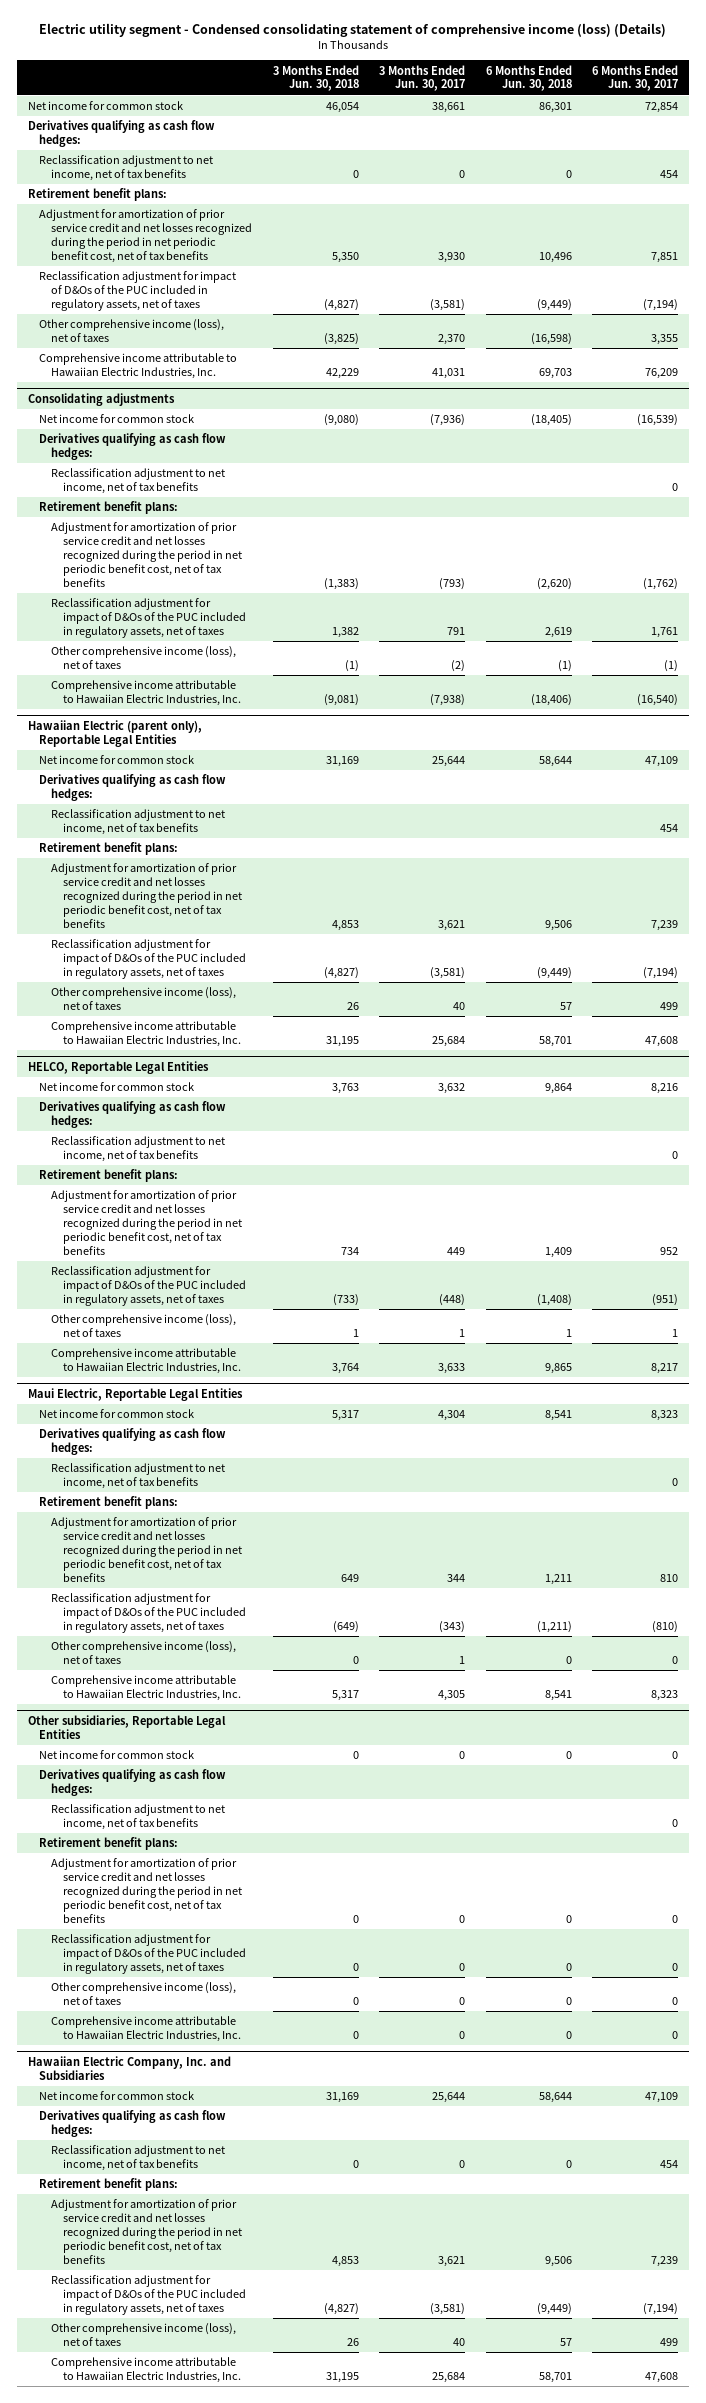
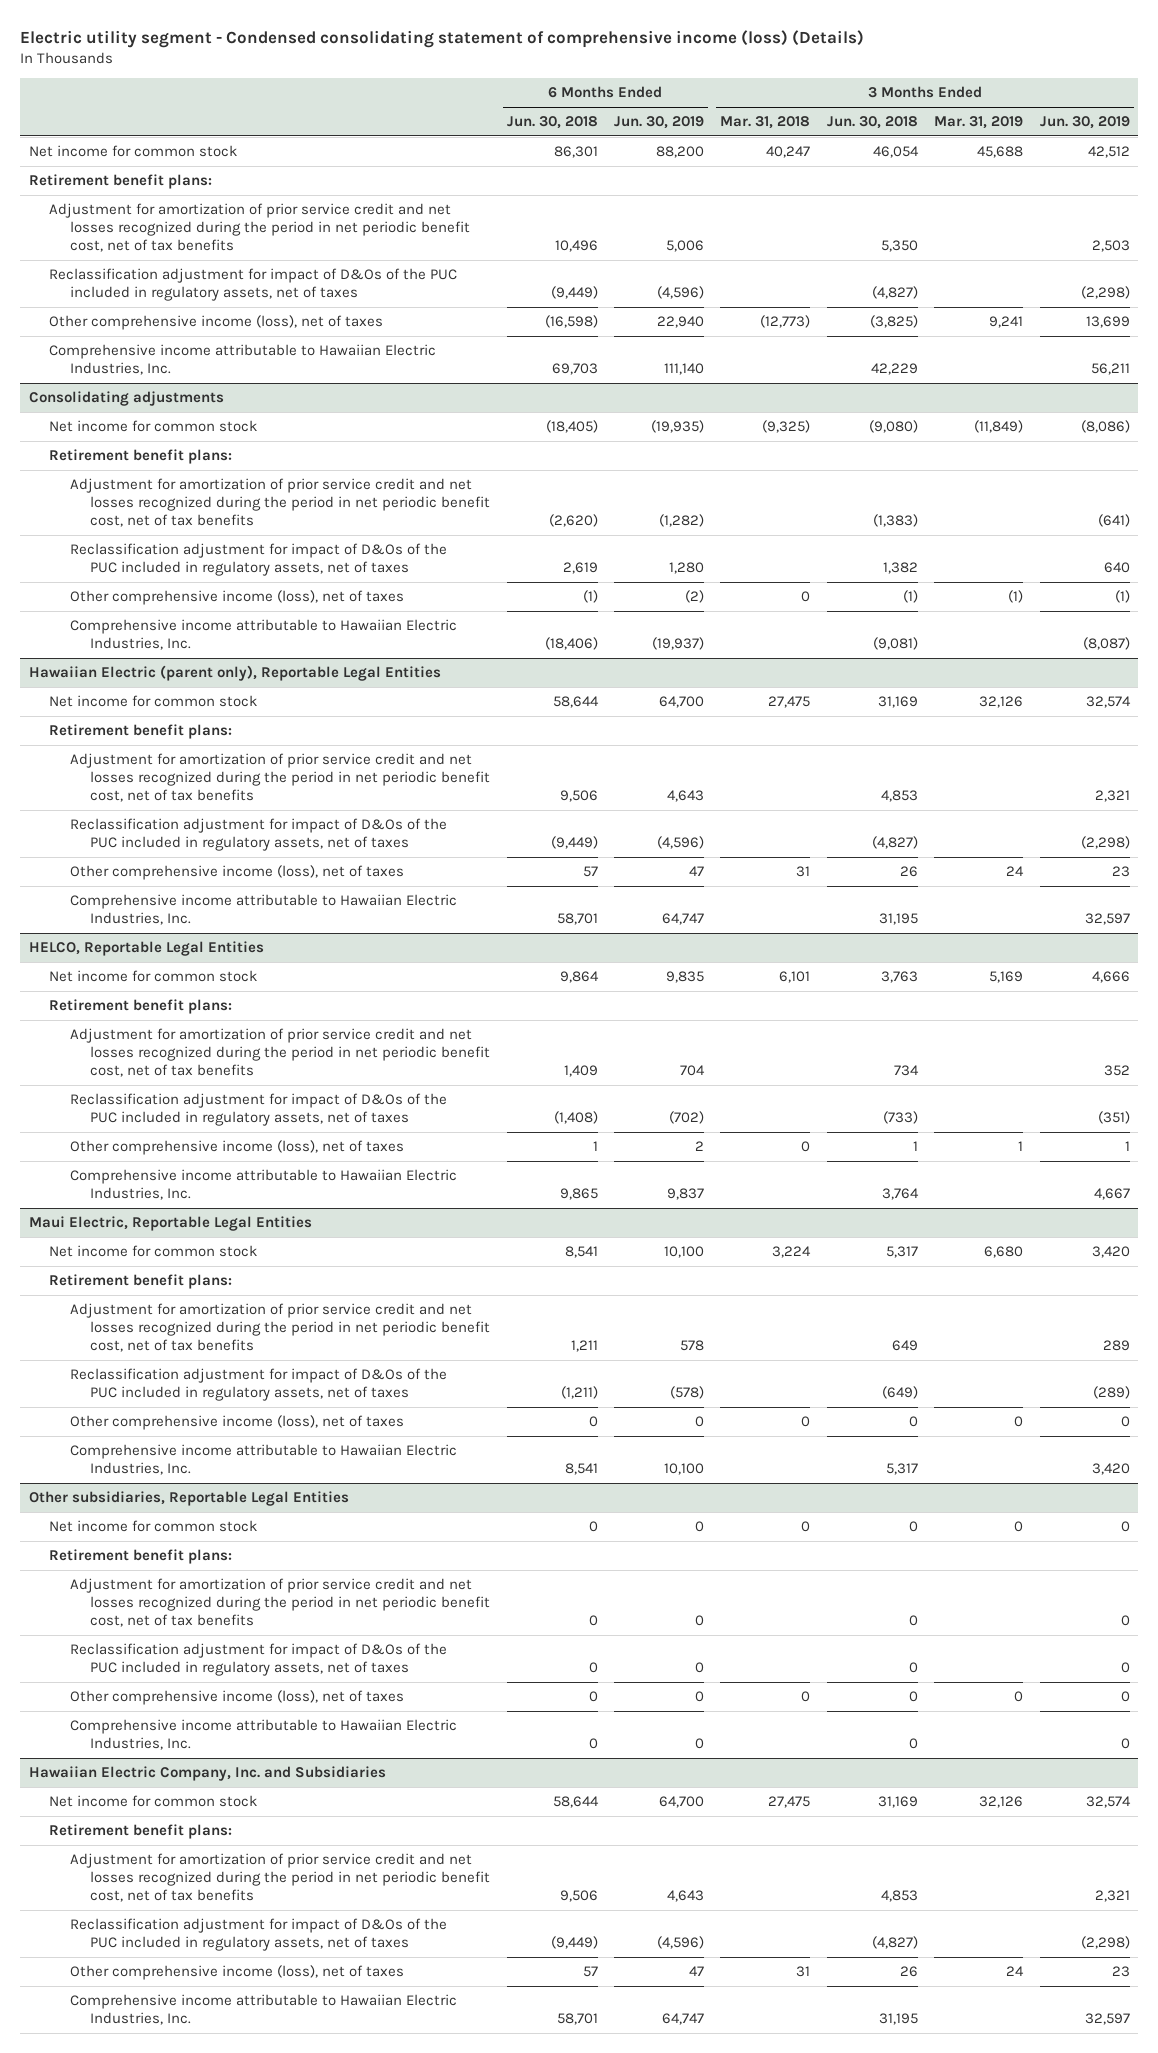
[379,64,466,92] 3 Months Ended Jun. 30, 2017 -> none
[592,64,679,92] 6 Months Ended Jun. 30, 2017 -> none
none -> [614,116,705,130] Jun. 30, 2019
none -> [720,116,811,130] Mar. 31, 2018
none -> [934,116,1024,130] Mar. 31, 2019
none -> [1039,116,1130,130] Jun. 30, 2019
[27,120,215,148] Derivatives qualifying as cash flow hedges: -> none
[39,155,214,182] Reclassification adjustment to net income, net of tax benefits -> none
[39,433,227,461] Derivatives qualifying as cash flow hedges: -> none
[51,468,226,495] Reclassification adjustment to net income, net of tax benefits -> none
[39,774,227,802] Derivatives qualifying as cash flow hedges: -> none
[51,809,226,836] Reclassification adjustment to net income, net of tax benefits -> none
[39,1101,227,1129] Derivatives qualifying as cash flow hedges: -> none
[51,1136,226,1163] Reclassification adjustment to net income, net of tax benefits -> none
[39,1428,227,1456] Derivatives qualifying as cash flow hedges: -> none
[51,1463,226,1490] Reclassification adjustment to net income, net of tax benefits -> none
[39,1769,227,1797] Derivatives qualifying as cash flow hedges: -> none
[51,1804,226,1831] Reclassification adjustment to net income, net of tax benefits -> none
[39,2110,227,2138] Derivatives qualifying as cash flow hedges: -> none
[51,2145,226,2172] Reclassification adjustment to net income, net of tax benefits -> none

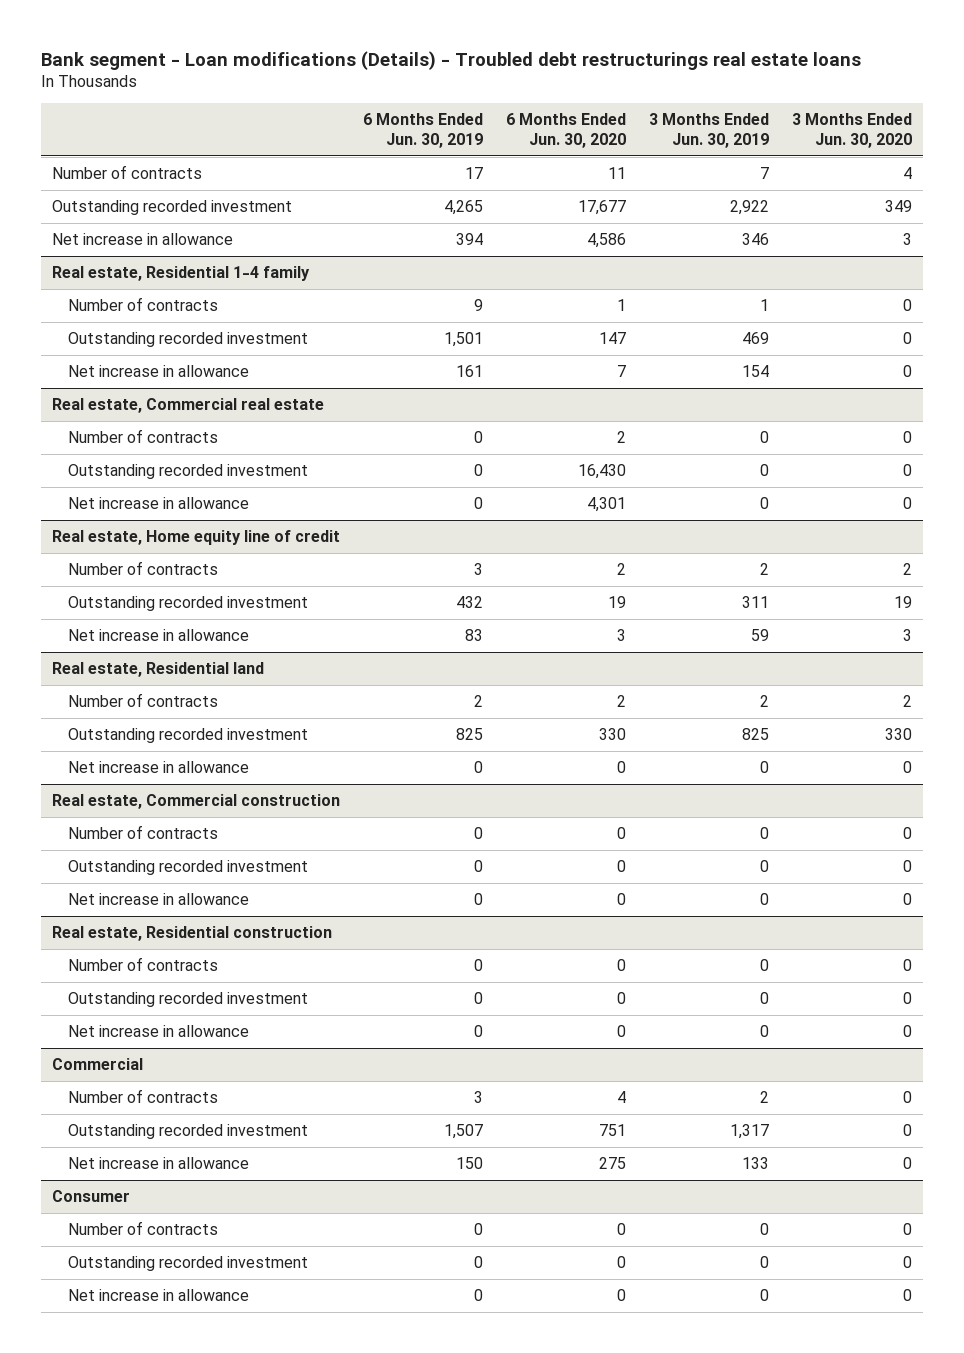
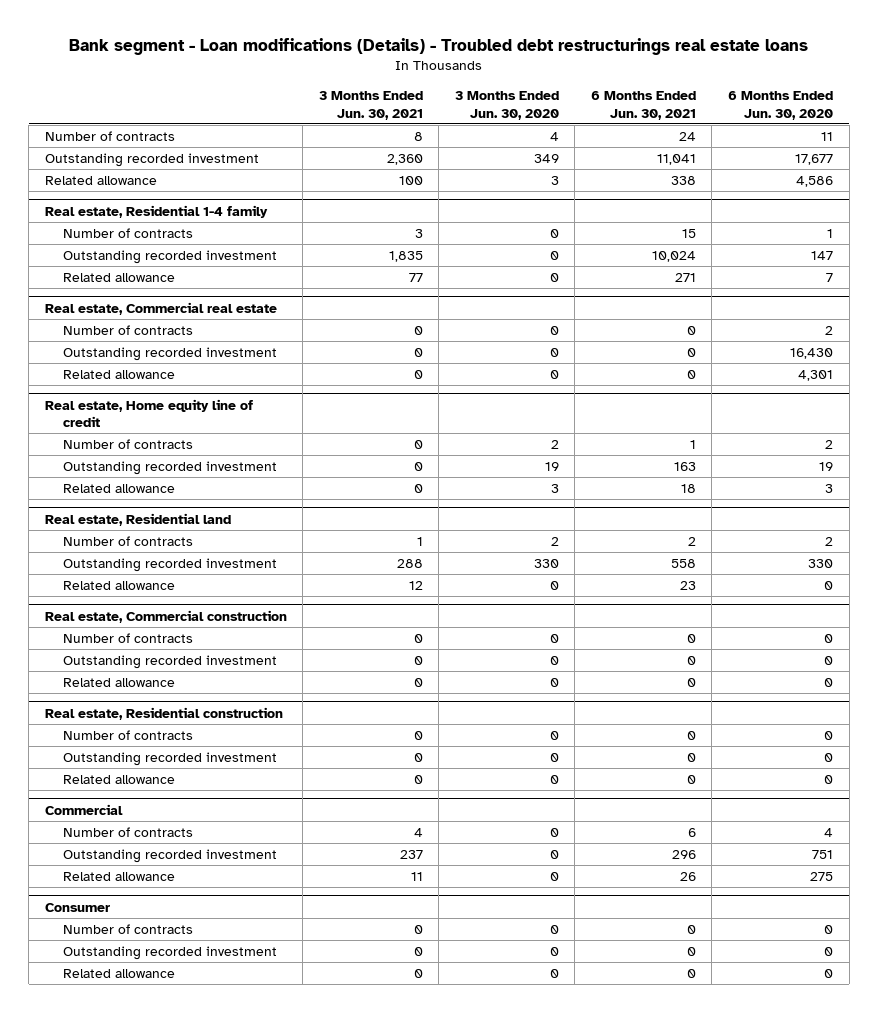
[363,112,484,148] 6 Months Ended Jun. 30, 2019 -> none
[648,112,769,148] 3 Months Ended Jun. 30, 2019 -> none
none -> [318,90,423,120] 3 Months Ended Jun. 30, 2021
none -> [590,90,696,120] 6 Months Ended Jun. 30, 2021
[52,232,234,245] Net increase in allowance -> [44,175,157,185] Related allowance
[67,364,249,377] Net increase in allowance -> [63,272,176,282] Related allowance
[67,496,249,509] Net increase in allowance -> [63,369,176,379] Related allowance
[67,628,249,641] Net increase in allowance -> [63,483,176,493] Related allowance
[67,760,249,773] Net increase in allowance -> [63,580,176,590] Related allowance
[67,892,249,905] Net increase in allowance -> [63,677,176,687] Related allowance
[67,1024,249,1037] Net increase in allowance -> [63,774,176,784] Related allowance
[67,1156,249,1169] Net increase in allowance -> [63,871,176,881] Related allowance
[67,1288,249,1301] Net increase in allowance -> [63,968,176,978] Related allowance

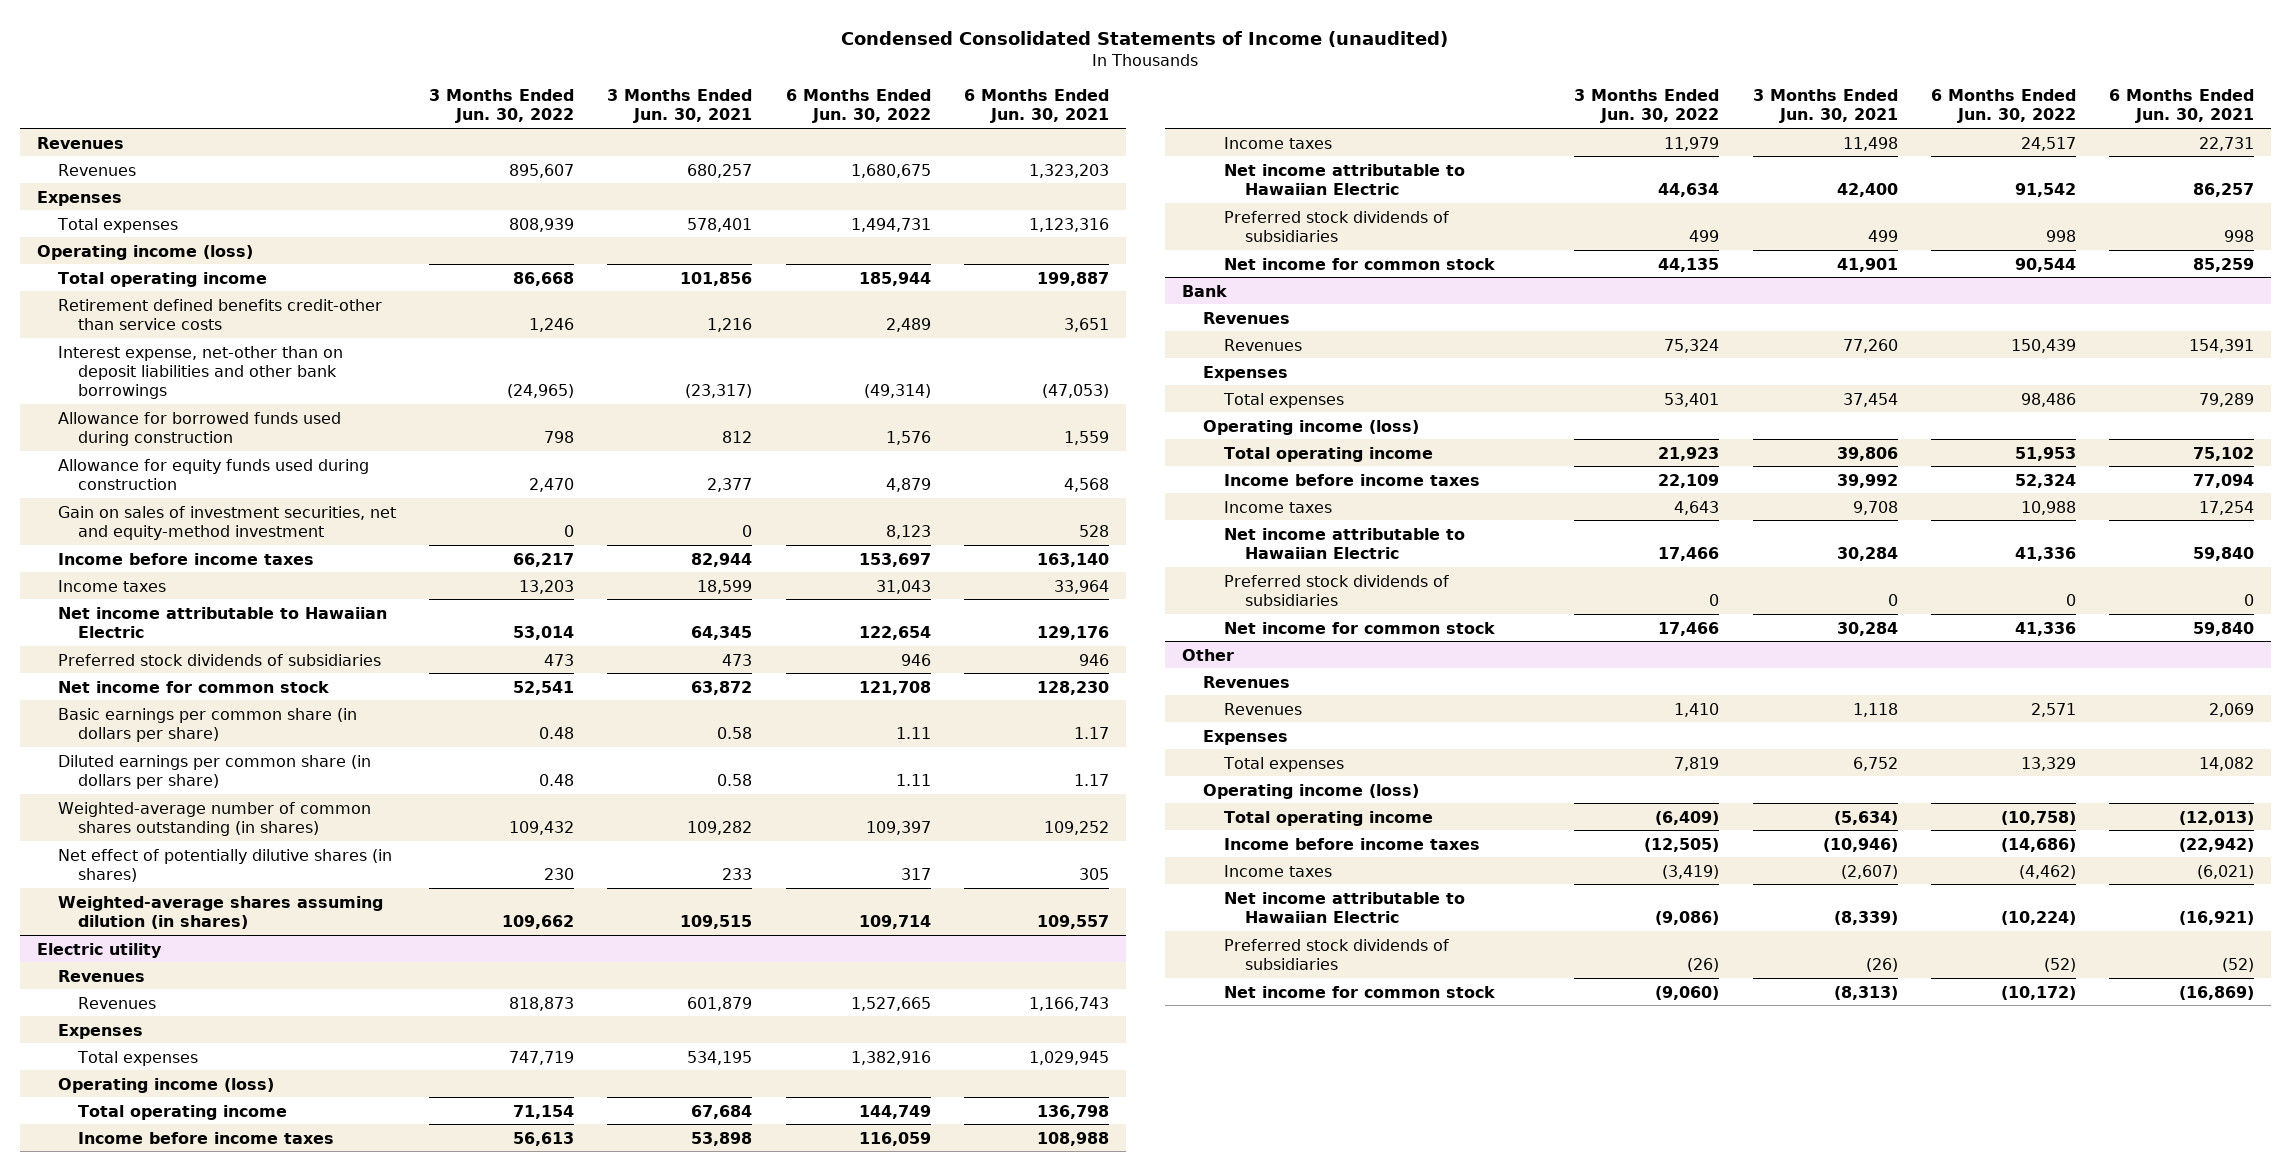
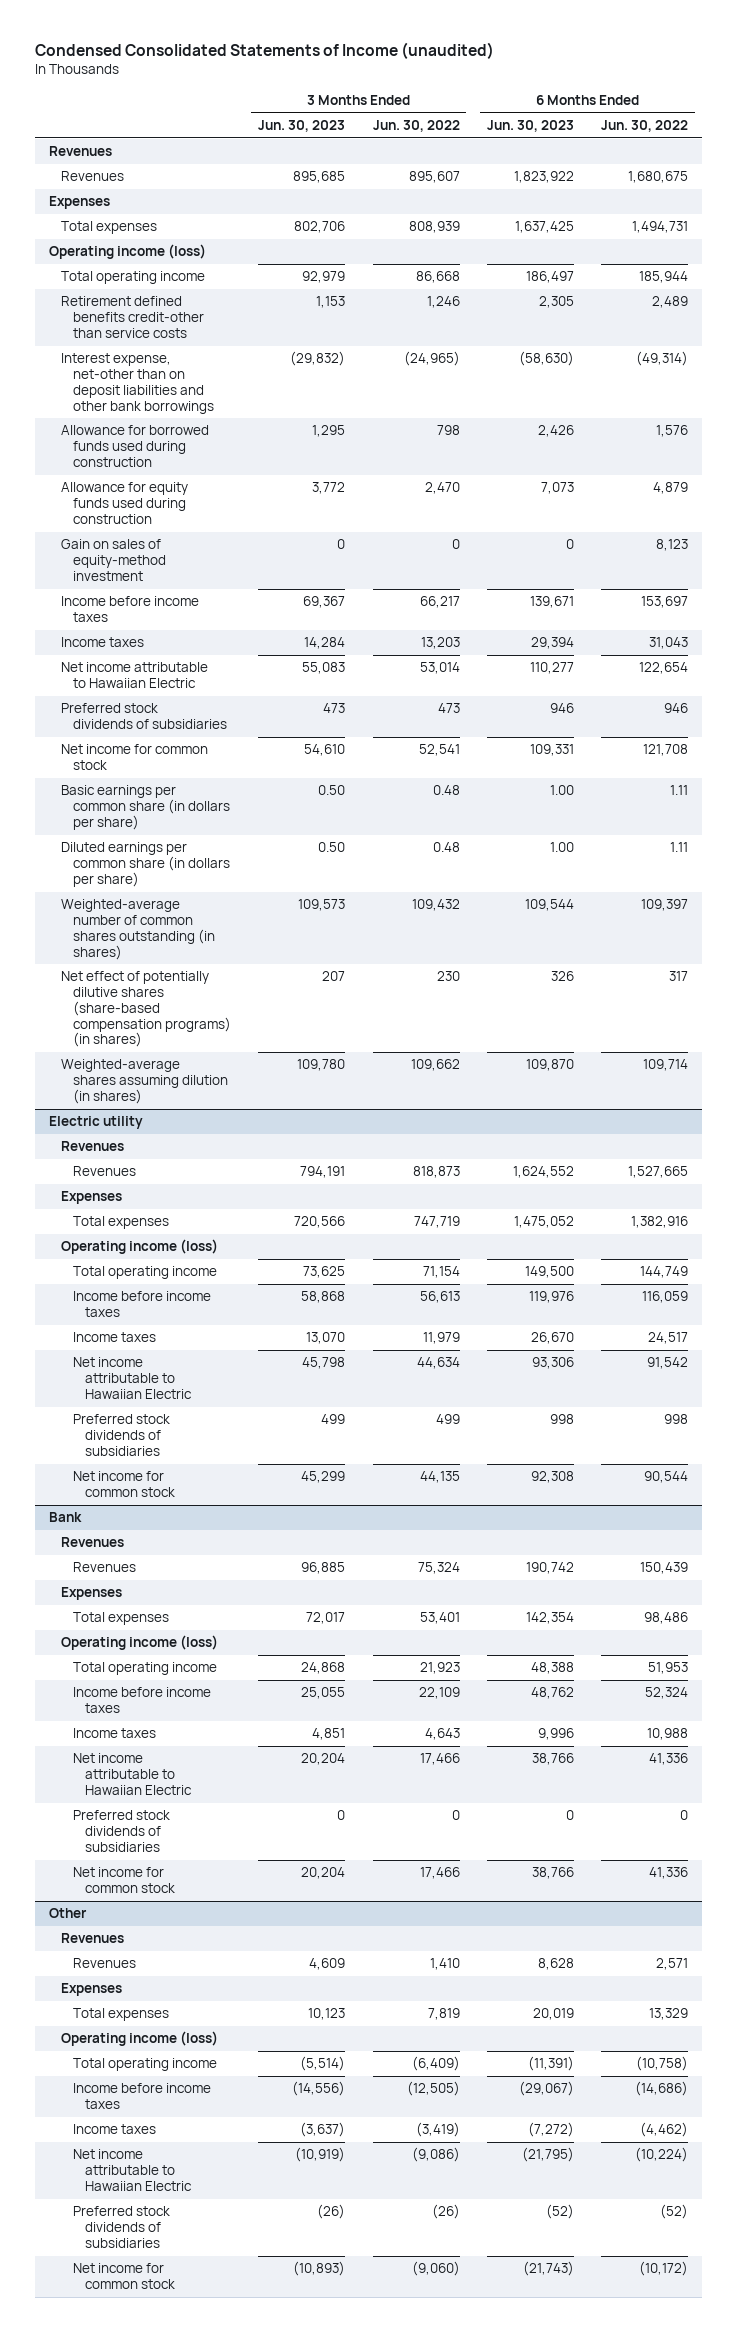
[607,89,753,124] 3 Months Ended Jun. 30, 2021 -> none
[964,89,1110,124] 6 Months Ended Jun. 30, 2021 -> none
none -> [258,119,346,132] Jun. 30, 2023
none -> [486,119,574,132] Jun. 30, 2023
[57,505,396,540] Gain on sales of investment securities, net and equity-method investment -> [60,539,166,581] Gain on sales of equity-method investment
[57,848,392,882] Net effect of potentially dilutive shares (in shares) -> [60,971,231,1048] Net effect of potentially dilutive shares (share-based compensation programs) (in shares)

